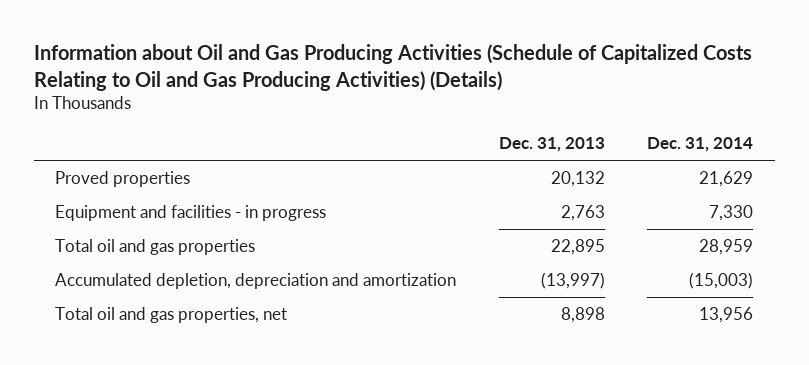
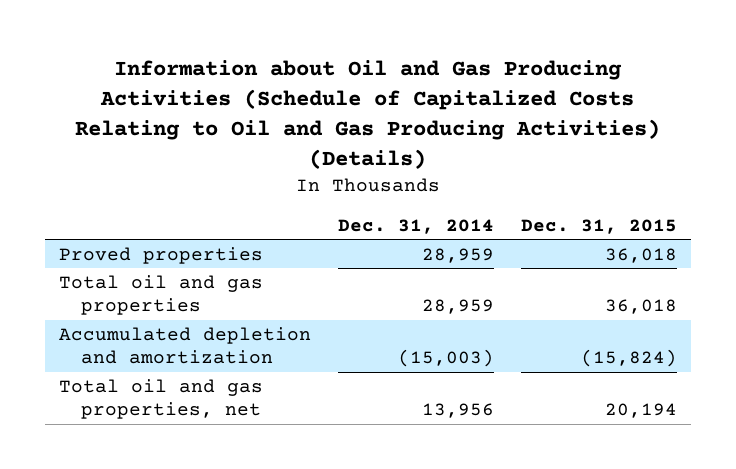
[498,137,605,153] Dec. 31, 2013 -> none
none -> [521,218,678,234] Dec. 31, 2015
[55,205,327,222] Equipment and facilities - in progress -> none
[699,171,754,188] 21,629 -> [421,247,494,263] 28,959
[55,273,457,290] Accumulated depletion, depreciation and amortization -> [58,326,311,365] Accumulated depletion and amortization

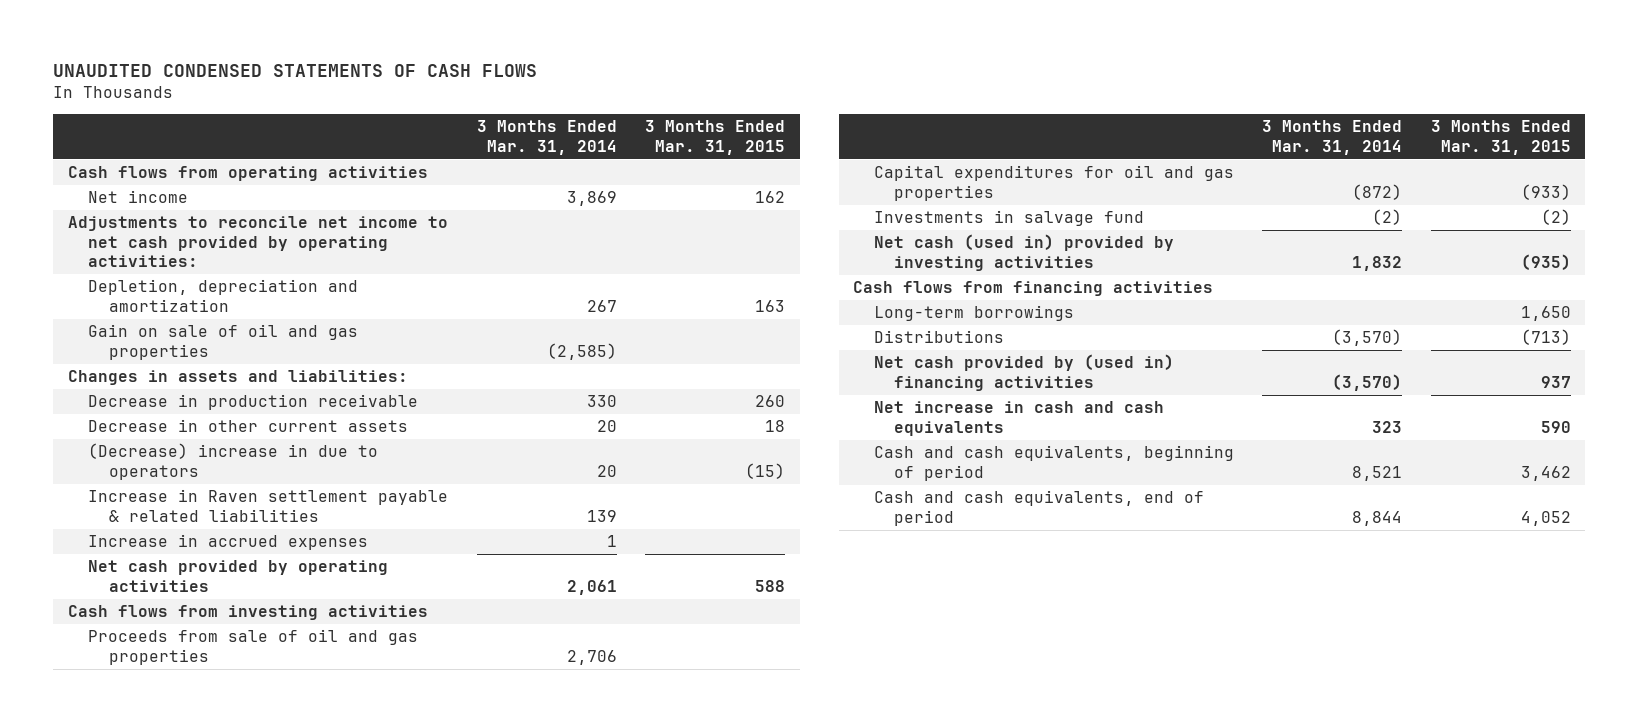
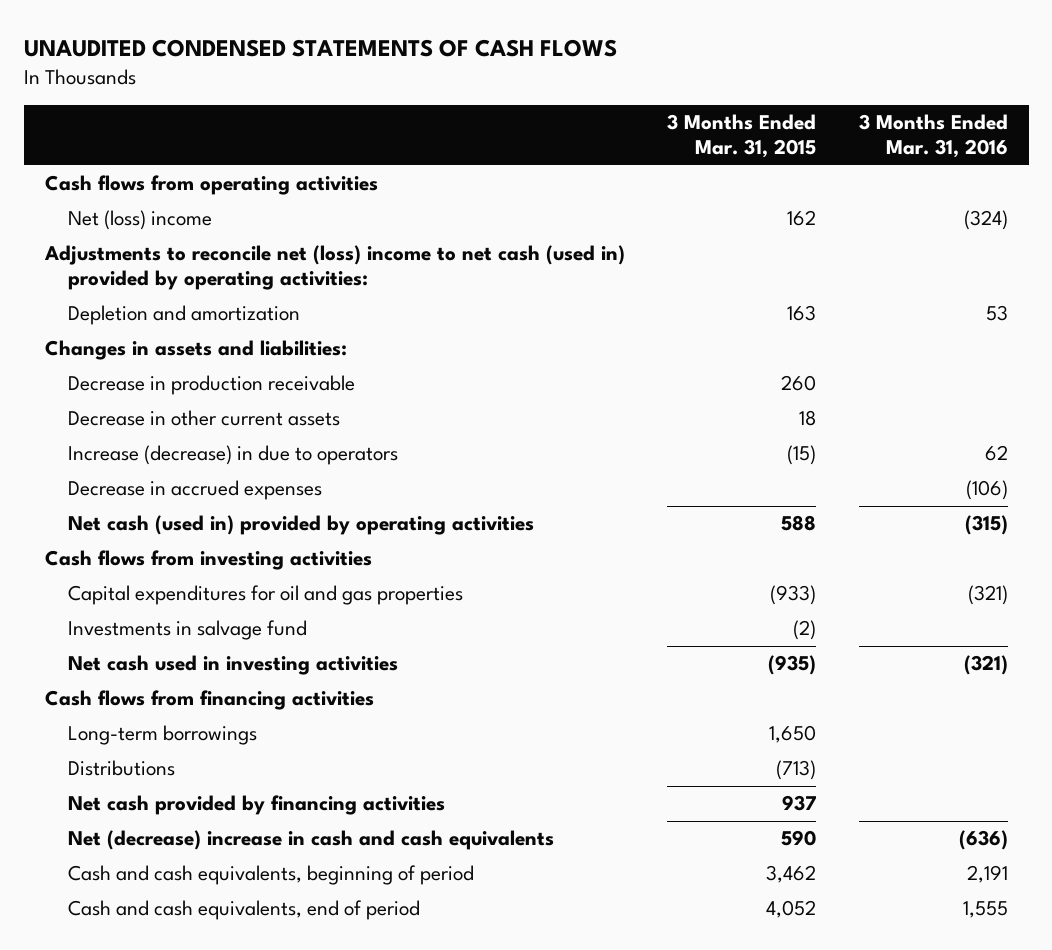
[476,120,617,155] 3 Months Ended Mar. 31, 2014 -> none
none -> [858,114,1008,159] 3 Months Ended Mar. 31, 2016
[88,324,359,360] Gain on sale of oil and gas properties -> none
[88,190,189,204] Net income -> [68,210,213,231] Net (loss) income
[67,216,448,268] Adjustments to reconcile net income to net cash provided by operating activities: -> [43,245,625,291] Adjustments to reconcile net (loss) income to net cash (used in) provided by operating activities:
[88,279,359,312] Depletion, depreciation and amortization -> [68,305,301,326] Depletion and amortization
[88,489,449,522] Increase in Raven settlement payable & related liabilities -> none
[88,443,379,480] (Decrease) increase in due to operators -> [68,445,399,466] Increase (decrease) in due to operators
[88,534,369,551] Increase in accrued expenses -> [68,480,323,501] Decrease in accrued expenses
[88,560,389,592] Net cash provided by operating activities -> [68,515,535,536] Net cash (used in) provided by operating activities
[88,629,419,665] Proceeds from sale of oil and gas properties -> none
[873,234,1174,271] Net cash (used in) provided by investing activities -> [68,655,399,676] Net cash used in investing activities
[873,354,1174,391] Net cash provided by (used in) financing activities -> [68,795,446,816] Net cash provided by financing activities
[873,401,1164,436] Net increase in cash and cash equivalents -> [68,830,555,851] Net (decrease) increase in cash and cash equivalents

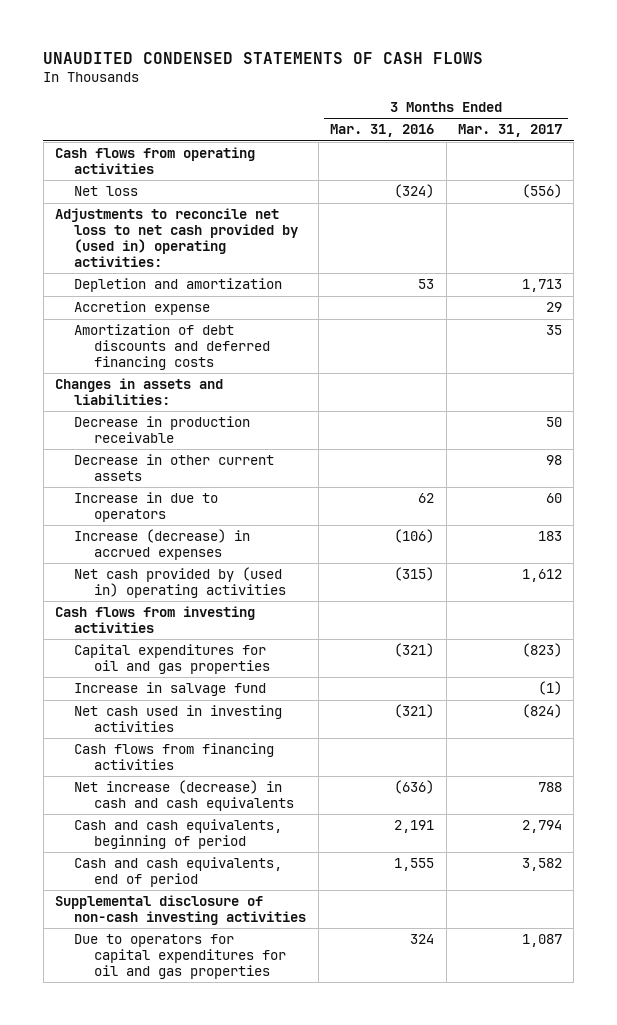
[667,114,817,159] 3 Months Ended Mar. 31, 2015 -> none
none -> [458,124,563,138] Mar. 31, 2017
[68,210,213,231] Net (loss) income -> [74,186,139,197] Net loss
[43,245,625,291] Adjustments to reconcile net (loss) income to net cash (used in) provided by operating activities: -> [54,208,299,267] Adjustments to reconcile net loss to net cash provided by (used in) operating activities:
none -> [74,301,211,316] Accretion expense
none -> [74,324,270,370] Amortization of debt discounts and deferred financing costs
[68,445,399,466] Increase (decrease) in due to operators -> [74,492,219,523] Increase in due to operators
[68,480,323,501] Decrease in accrued expenses -> [74,529,251,561] Increase (decrease) in accrued expenses
[68,515,535,536] Net cash (used in) provided by operating activities -> [74,567,286,599] Net cash provided by (used in) operating activities
[68,620,308,641] Investments in salvage fund -> [74,682,267,697] Increase in salvage fund
[68,725,258,746] Long-term borrowings -> none
[68,760,176,777] Distributions -> none
[68,795,446,816] Net cash provided by financing activities -> none
[68,830,555,851] Net (decrease) increase in cash and cash equivalents -> [74,780,294,812] Net increase (decrease) in cash and cash equivalents
none -> [54,895,307,926] Supplemental disclosure of non-cash investing activities
none -> [74,934,286,979] Due to operators for capital expenditures for oil and gas properties

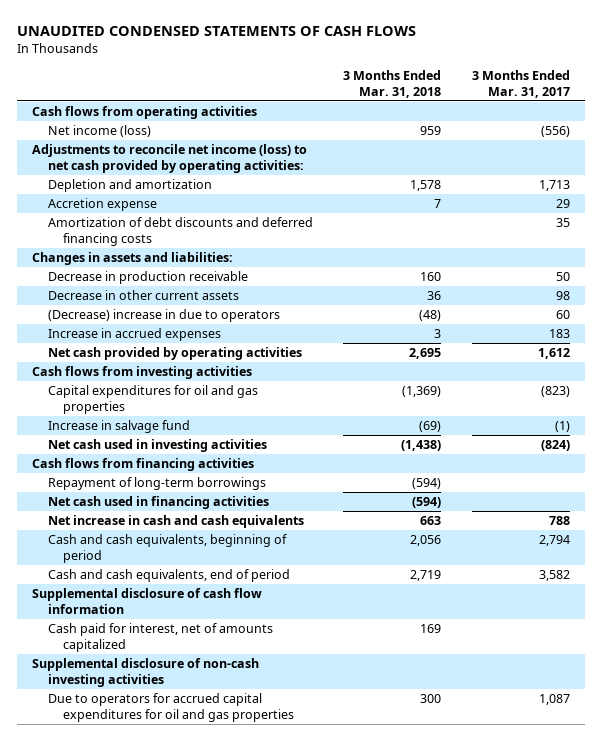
[330,124,435,138] Mar. 31, 2016 -> none
none -> [343,69,442,98] 3 Months Ended Mar. 31, 2018
[74,186,139,197] Net loss -> [47,125,151,138] Net income (loss)
[54,208,299,267] Adjustments to reconcile net loss to net cash provided by (used in) operating activities: -> [32,144,308,173] Adjustments to reconcile net income (loss) to net cash provided by operating activities:
[74,492,219,523] Increase in due to operators -> [47,309,280,323] (Decrease) increase in due to operators
[74,529,251,561] Increase (decrease) in accrued expenses -> [47,328,221,342] Increase in accrued expenses
[74,567,286,599] Net cash provided by (used in) operating activities -> [47,347,302,361] Net cash provided by operating activities
none -> [47,477,266,491] Repayment of long-term borrowings
none -> [47,496,269,510] Net cash used in financing activities
[74,780,294,812] Net increase (decrease) in cash and cash equivalents -> [47,515,304,529] Net increase in cash and cash equivalents
none -> [32,588,263,614] Supplemental disclosure of cash flow information
none -> [47,623,273,652] Cash paid for interest, net of amounts capitalized
[74,934,286,979] Due to operators for capital expenditures for oil and gas properties -> [47,693,295,722] Due to operators for accrued capital expenditures for oil and gas properties

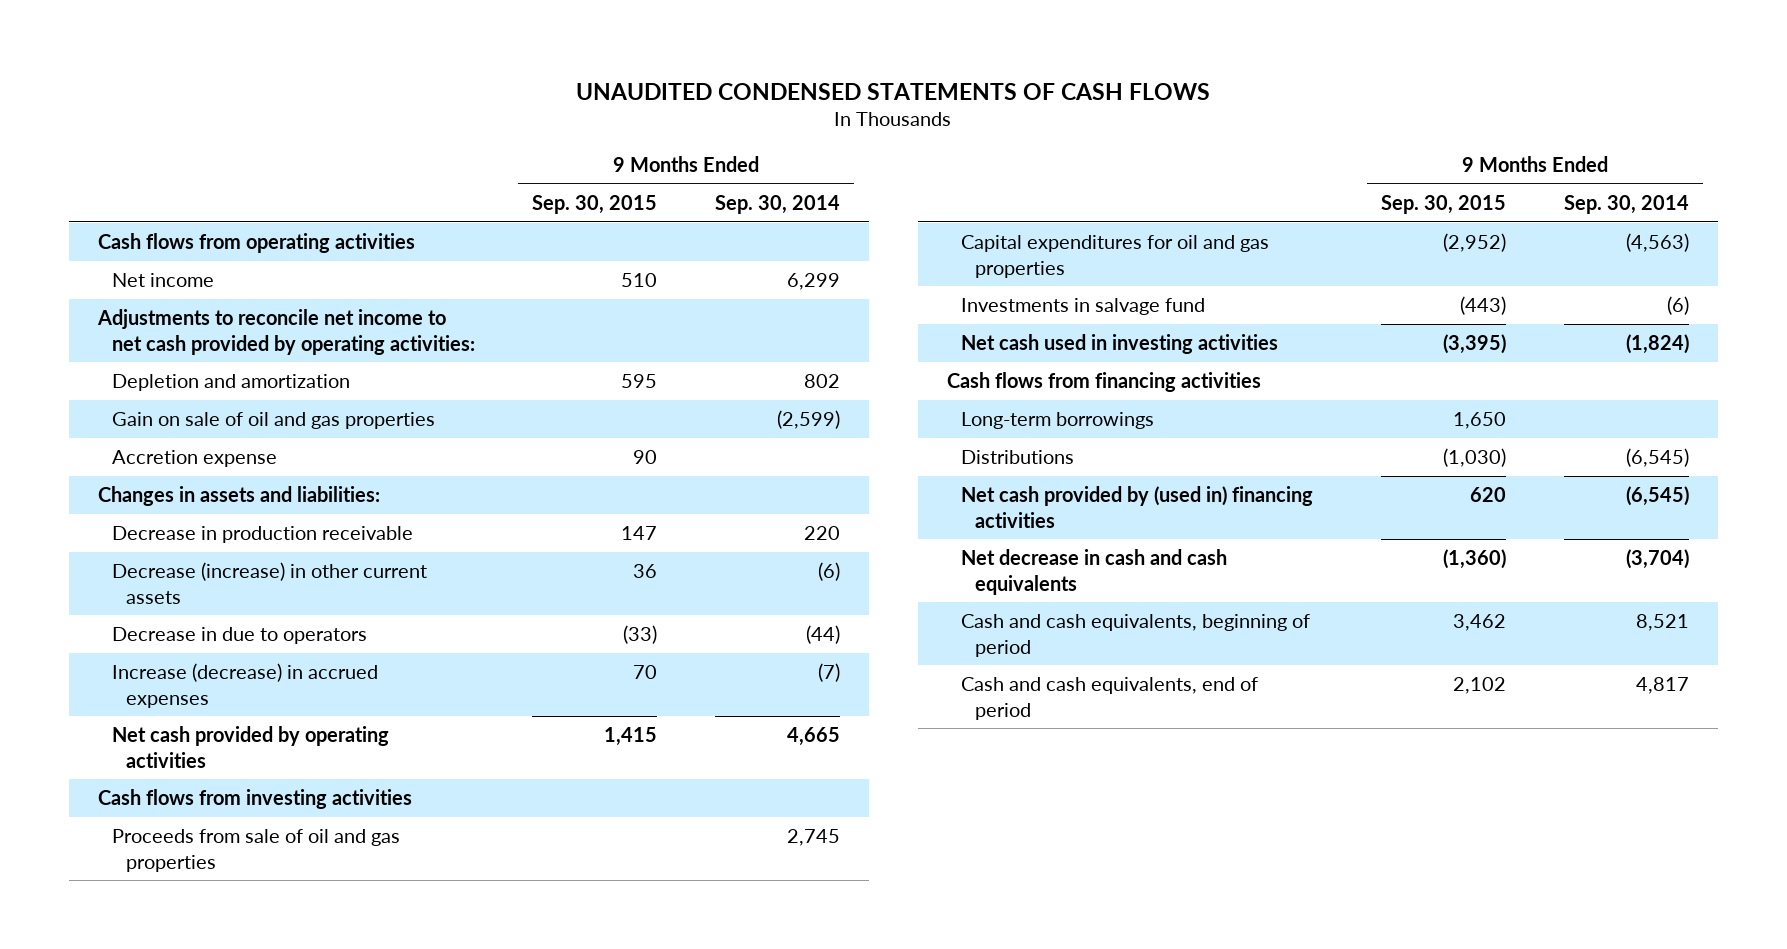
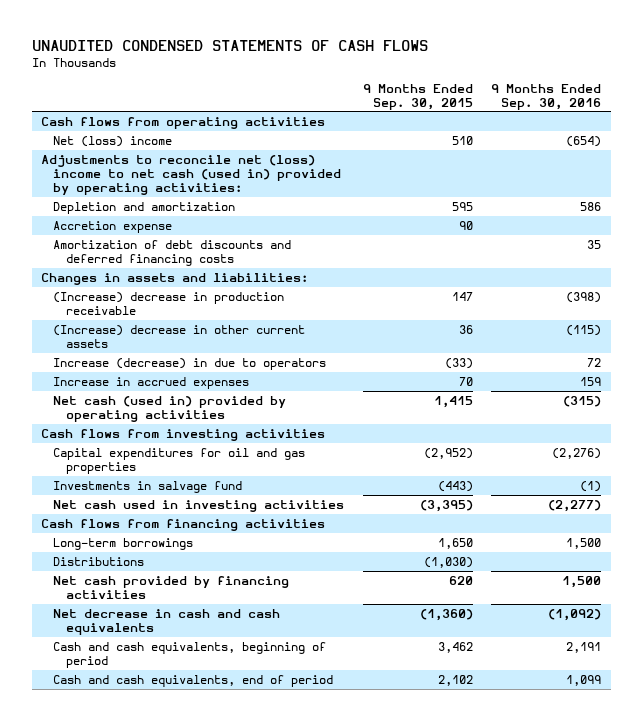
[714,194,840,214] Sep. 30, 2014 -> none
none -> [491,83,602,110] 9 Months Ended Sep. 30, 2016
[111,273,214,288] Net income -> [53,135,173,147] Net (loss) income
[96,309,475,355] Adjustments to reconcile net income to net cash provided by operating activities: -> [41,154,342,195] Adjustments to reconcile net (loss) income to net cash (used in) provided by operating activities:
[111,412,435,430] Gain on sale of oil and gas properties -> none
none -> [53,239,292,266] Amortization of debt discounts and deferred financing costs
[111,526,413,544] Decrease in production receivable -> [53,291,285,315] (Increase) decrease in production receivable
[111,562,427,604] Decrease (increase) in other current assets -> [53,324,306,348] (Increase) decrease in other current assets
[111,627,367,645] Decrease in due to operators -> [53,357,327,370] Increase (decrease) in due to operators
[111,663,378,708] Increase (decrease) in accrued expenses -> [53,376,250,389] Increase in accrued expenses
[111,726,389,768] Net cash provided by operating activities -> [53,395,287,422] Net cash (used in) provided by operating activities
[111,829,400,872] Proceeds from sale of oil and gas properties -> none
[960,486,1313,528] Net cash provided by (used in) financing activities -> [53,575,290,599] Net cash provided by financing activities

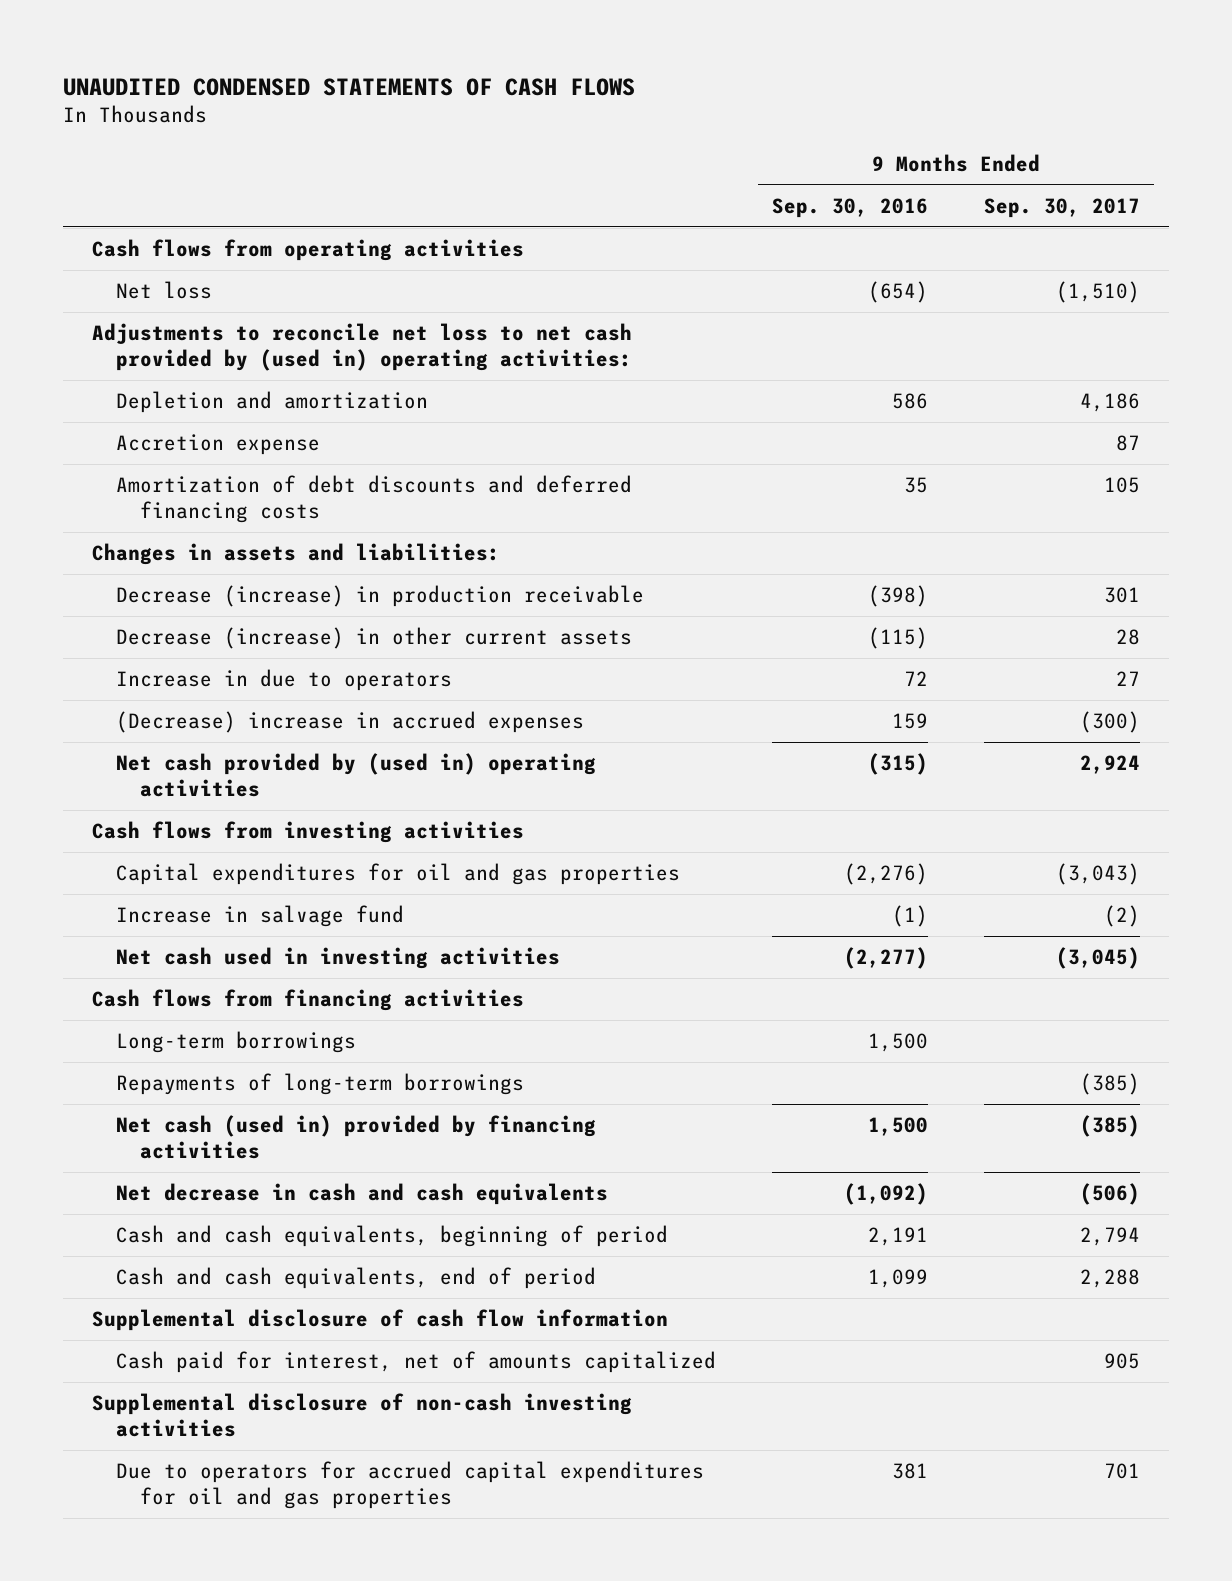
[362,83,473,110] 9 Months Ended Sep. 30, 2015 -> none
none -> [984,197,1141,218] Sep. 30, 2017
[53,135,173,147] Net (loss) income -> [115,281,212,300] Net loss
[41,154,342,195] Adjustments to reconcile net (loss) income to net cash (used in) provided by operating activities: -> [91,323,632,372] Adjustments to reconcile net loss to net cash provided by (used in) operating activities:
[53,291,285,315] (Increase) decrease in production receivable -> [115,585,644,608] Decrease (increase) in production receivable
[53,324,306,348] (Increase) decrease in other current assets -> [115,627,632,650] Decrease (increase) in other current assets
[53,357,327,370] Increase (decrease) in due to operators -> [115,669,452,692] Increase in due to operators
[53,376,250,389] Increase in accrued expenses -> [115,711,584,734] (Decrease) increase in accrued expenses
[53,395,287,422] Net cash (used in) provided by operating activities -> [115,753,596,798] Net cash provided by (used in) operating activities
[53,480,243,493] Investments in salvage fund -> [115,905,404,928] Increase in salvage fund
[53,556,145,566] Distributions -> none
none -> [115,1073,524,1096] Repayments of long-term borrowings
[53,575,290,599] Net cash provided by financing activities -> [115,1115,596,1160] Net cash (used in) provided by financing activities
none -> [91,1309,668,1332] Supplemental disclosure of cash flow information
none -> [115,1351,716,1374] Cash paid for interest, net of amounts capitalized
none -> [91,1393,632,1438] Supplemental disclosure of non-cash investing activities
none -> [115,1461,704,1510] Due to operators for accrued capital expenditures for oil and gas properties

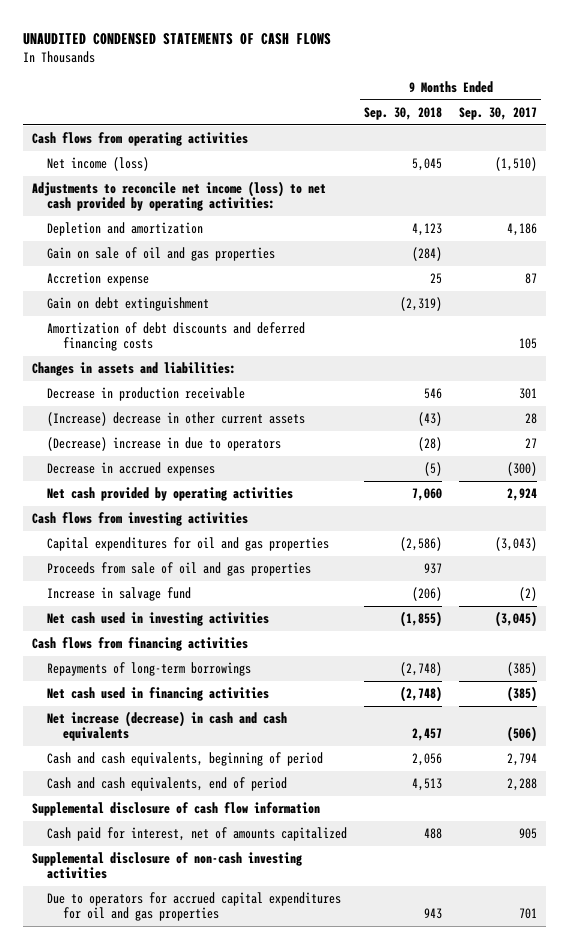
[772,197,929,218] Sep. 30, 2016 -> none
none -> [364,106,443,120] Sep. 30, 2018
[115,281,212,300] Net loss -> [47,156,150,171] Net income (loss)
[91,323,632,372] Adjustments to reconcile net loss to net cash provided by (used in) operating activities: -> [31,180,326,212] Adjustments to reconcile net income (loss) to net cash provided by operating activities:
none -> [47,246,276,261] Gain on sale of oil and gas properties
none -> [47,296,210,311] Gain on debt extinguishment
[115,585,644,608] Decrease (increase) in production receivable -> [47,386,246,401] Decrease in production receivable
[115,627,632,650] Decrease (increase) in other current assets -> [47,411,306,426] (Increase) decrease in other current assets
[115,669,452,692] Increase in due to operators -> [47,436,282,451] (Decrease) increase in due to operators
[115,711,584,734] (Decrease) increase in accrued expenses -> [47,461,216,476] Decrease in accrued expenses
[115,753,596,798] Net cash provided by (used in) operating activities -> [47,486,294,501] Net cash provided by operating activities
none -> [47,561,312,576] Proceeds from sale of oil and gas properties
[115,1031,356,1054] Long-term borrowings -> none
[115,1115,596,1160] Net cash (used in) provided by financing activities -> [47,686,270,701] Net cash used in financing activities
[115,1183,608,1206] Net decrease in cash and cash equivalents -> [47,710,288,742] Net increase (decrease) in cash and cash equivalents

